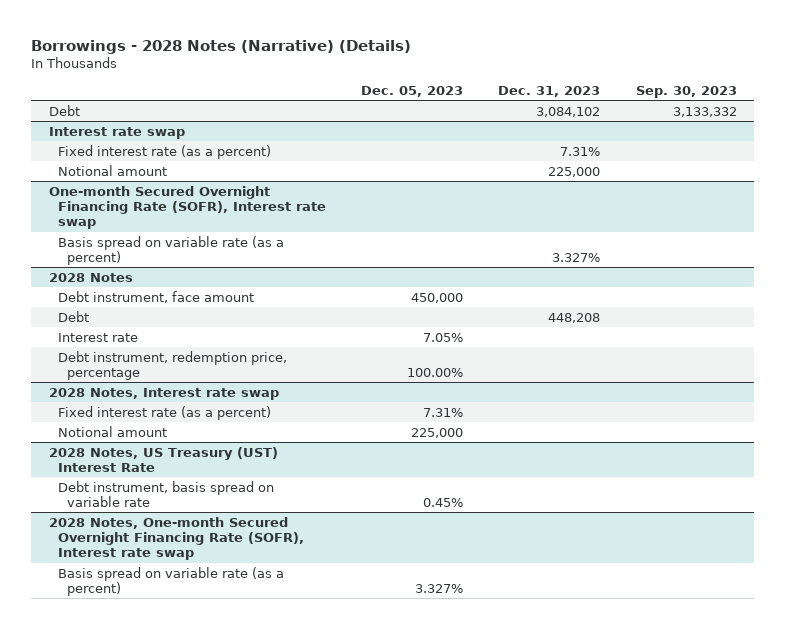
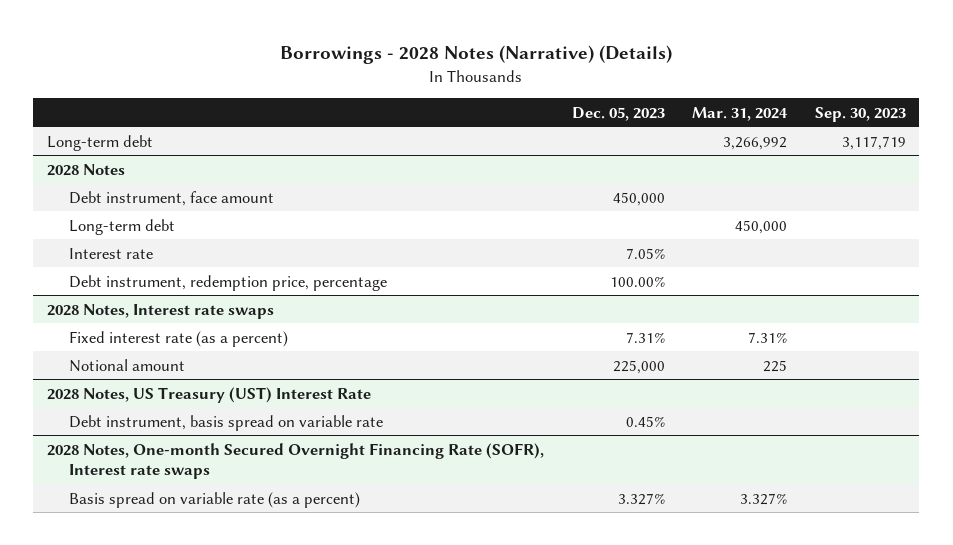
[498,85,601,97] Dec. 31, 2023 -> none
none -> [692,106,789,121] Mar. 31, 2024
[49,104,81,116] Debt -> none
[49,126,186,139] Interest rate swap -> none
[57,144,271,159] Fixed interest rate (as a percent) -> none
[57,164,167,176] Notional amount -> none
[49,185,326,230] One-month Secured Overnight Financing Rate (SOFR), Interest rate swap -> none
[57,235,284,265] Basis spread on variable rate (as a percent) -> none
none -> [47,134,154,151] Long-term debt
[57,310,89,322] Debt -> none
none -> [69,218,176,235] Long-term debt
[49,387,280,400] 2028 Notes, Interest rate swap -> [47,303,275,319] 2028 Notes, Interest rate swaps
[49,516,304,561] 2028 Notes, One-month Secured Overnight Financing Rate (SOFR), Interest rate swap -> [47,442,545,480] 2028 Notes, One-month Secured Overnight Financing Rate (SOFR), Interest rate swaps

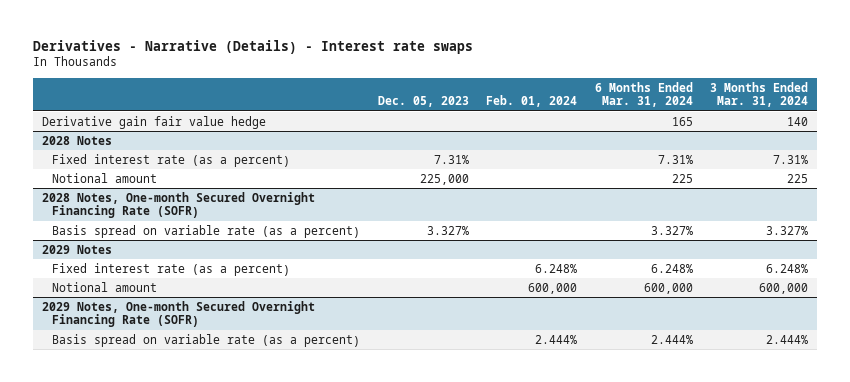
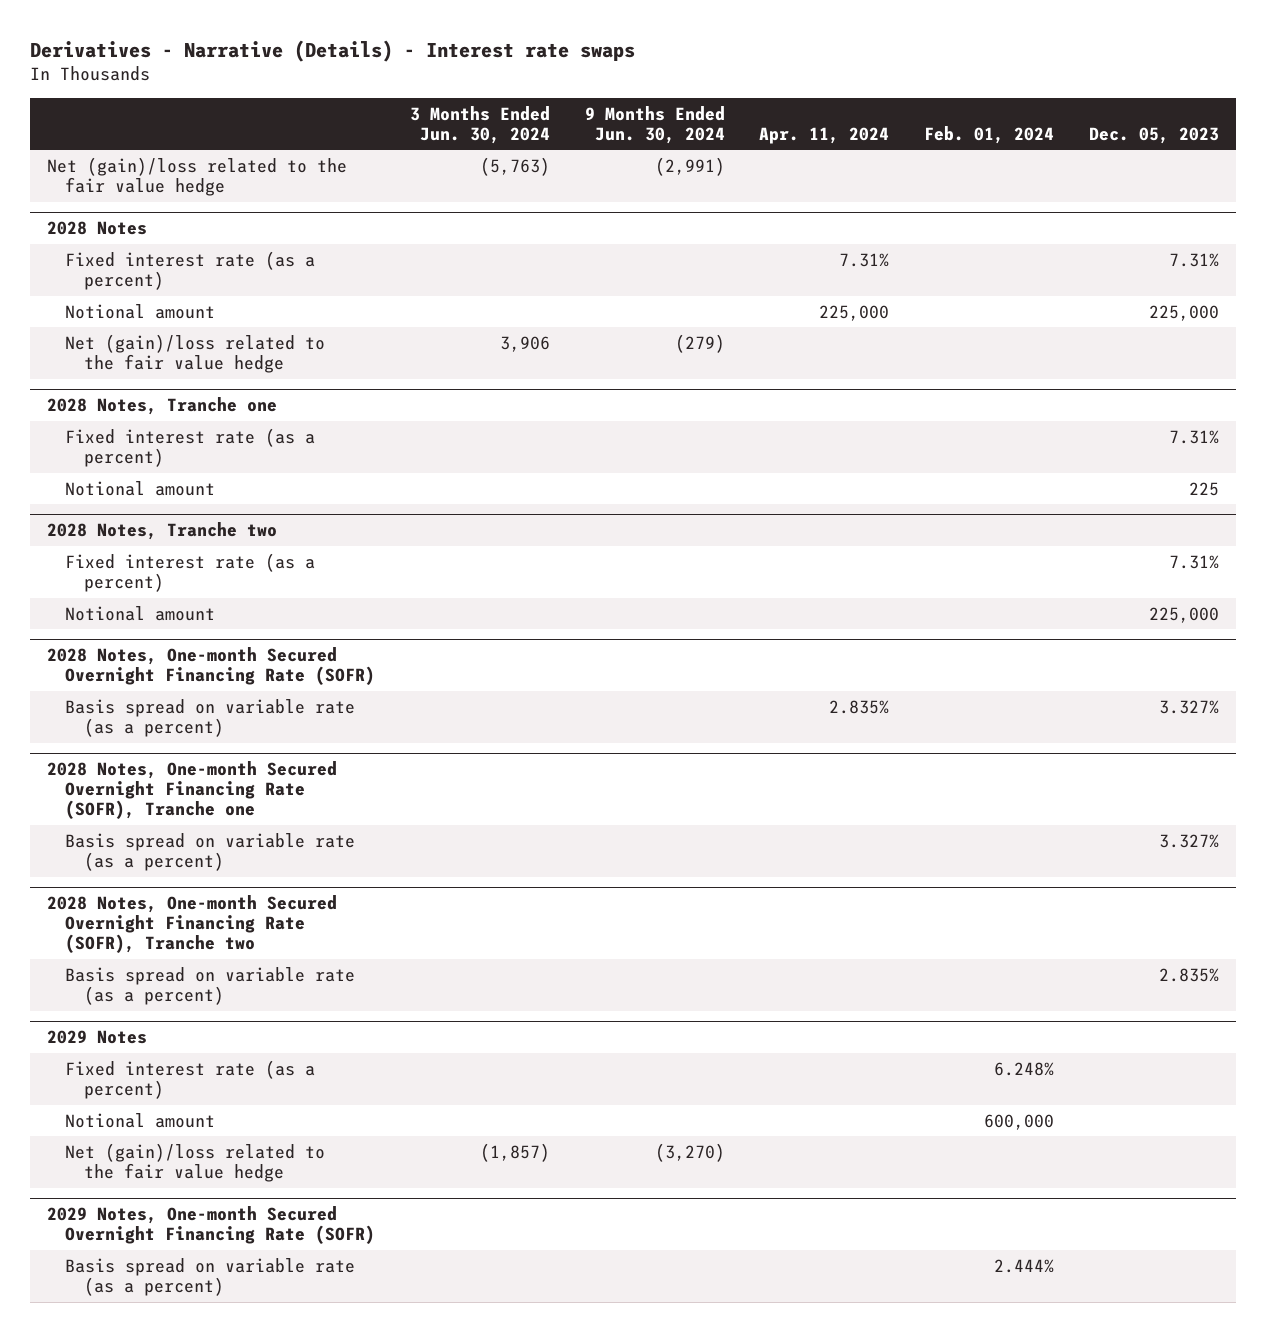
[594,81,693,108] 6 Months Ended Mar. 31, 2024 -> none
[710,81,809,108] 3 Months Ended Mar. 31, 2024 -> none
none -> [410,105,551,144] 3 Months Ended Jun. 30, 2024
none -> [584,105,725,144] 9 Months Ended Jun. 30, 2024
none -> [759,126,890,144] Apr. 11, 2024
[41,115,266,129] Derivative gain fair value hedge -> [47,156,348,196] Net (gain)/loss related to the fair value hedge
none -> [65,333,326,373] Net (gain)/loss related to the fair value hedge
none -> [47,396,278,415] 2028 Notes, Tranche one
none -> [65,427,316,467] Fixed interest rate (as a percent)
none -> [65,480,216,496] Notional amount
none -> [47,521,278,540] 2028 Notes, Tranche two
none -> [65,552,316,592] Fixed interest rate (as a percent)
none -> [65,605,216,621] Notional amount
none -> [47,760,338,820] 2028 Notes, One-month Secured Overnight Financing Rate (SOFR), Tranche one
none -> [65,832,356,871] Basis spread on variable rate (as a percent)
none -> [47,894,338,954] 2028 Notes, One-month Secured Overnight Financing Rate (SOFR), Tranche two
none -> [65,966,356,1005] Basis spread on variable rate (as a percent)
none -> [65,1142,326,1182] Net (gain)/loss related to the fair value hedge

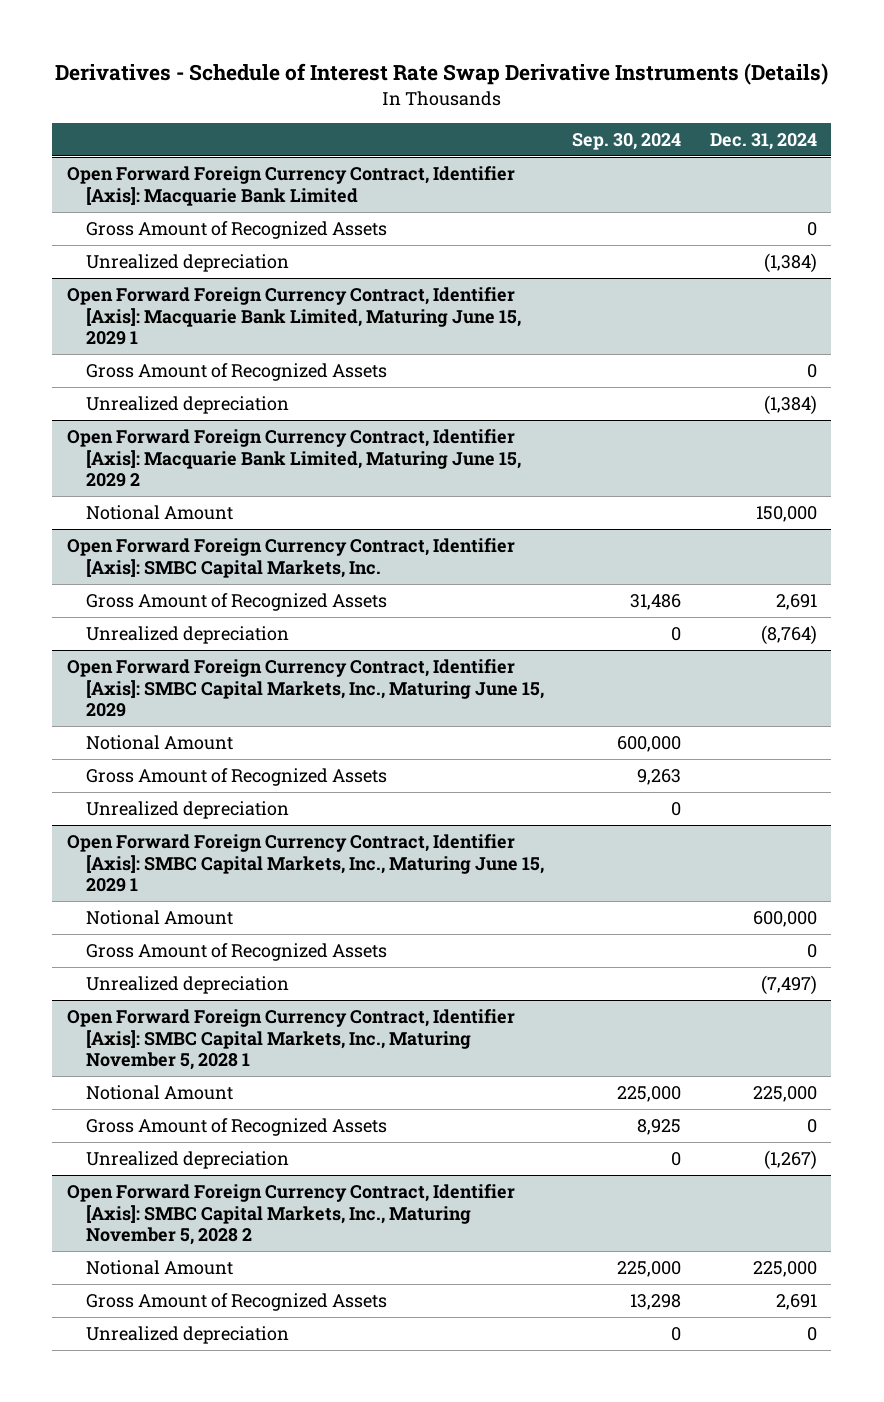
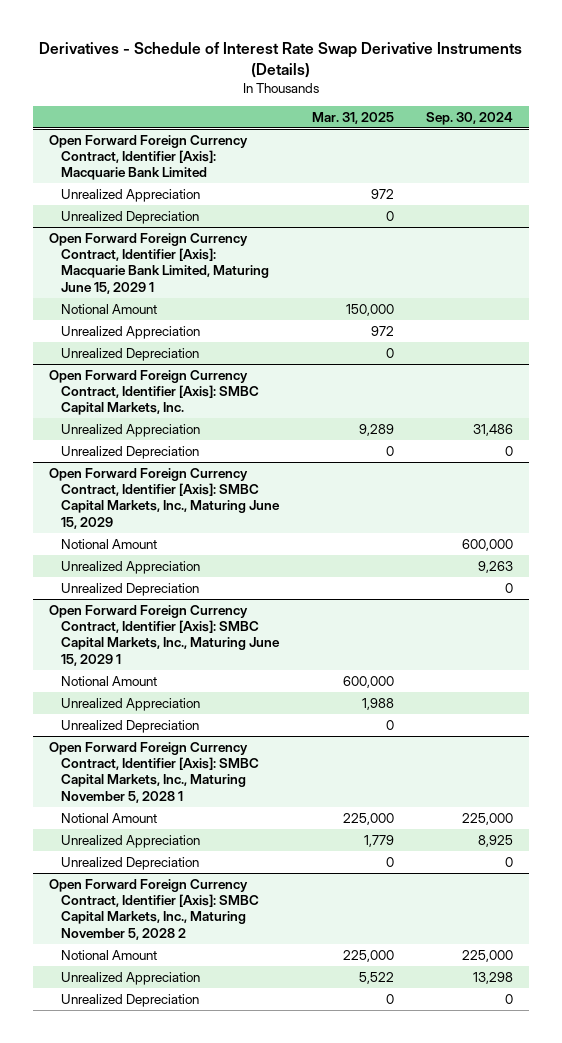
[710,132,818,150] Dec. 31, 2024 -> none
none -> [311,111,394,124] Mar. 31, 2025
[85,221,387,240] Gross Amount of Recognized Assets -> [61,188,201,202] Unrealized Appreciation
[85,254,289,273] Unrealized depreciation -> [61,210,200,224] Unrealized Depreciation
[66,429,521,488] Open Forward Foreign Currency Contract, Identifier [Axis]: Macquarie Bank Limited, Maturing June 15, 2029 2 -> none
[85,505,233,521] Notional Amount -> none
none -> [61,303,158,314] Notional Amount
[85,363,387,382] Gross Amount of Recognized Assets -> [61,325,201,339] Unrealized Appreciation
[85,396,289,415] Unrealized depreciation -> [61,347,200,361] Unrealized Depreciation
[85,593,387,612] Gross Amount of Recognized Assets -> [61,423,201,437] Unrealized Appreciation
[85,626,289,645] Unrealized depreciation -> [61,445,200,459] Unrealized Depreciation
[85,768,387,787] Gross Amount of Recognized Assets -> [61,560,201,574] Unrealized Appreciation
[85,801,289,820] Unrealized depreciation -> [61,582,200,596] Unrealized Depreciation
[85,943,387,962] Gross Amount of Recognized Assets -> [61,697,201,711] Unrealized Appreciation
[85,976,289,995] Unrealized depreciation -> [61,719,200,733] Unrealized Depreciation
[85,1118,387,1137] Gross Amount of Recognized Assets -> [61,834,201,848] Unrealized Appreciation
[85,1151,289,1170] Unrealized depreciation -> [61,856,200,870] Unrealized Depreciation
[85,1293,387,1312] Gross Amount of Recognized Assets -> [61,971,201,985] Unrealized Appreciation
[85,1326,289,1345] Unrealized depreciation -> [61,993,200,1007] Unrealized Depreciation

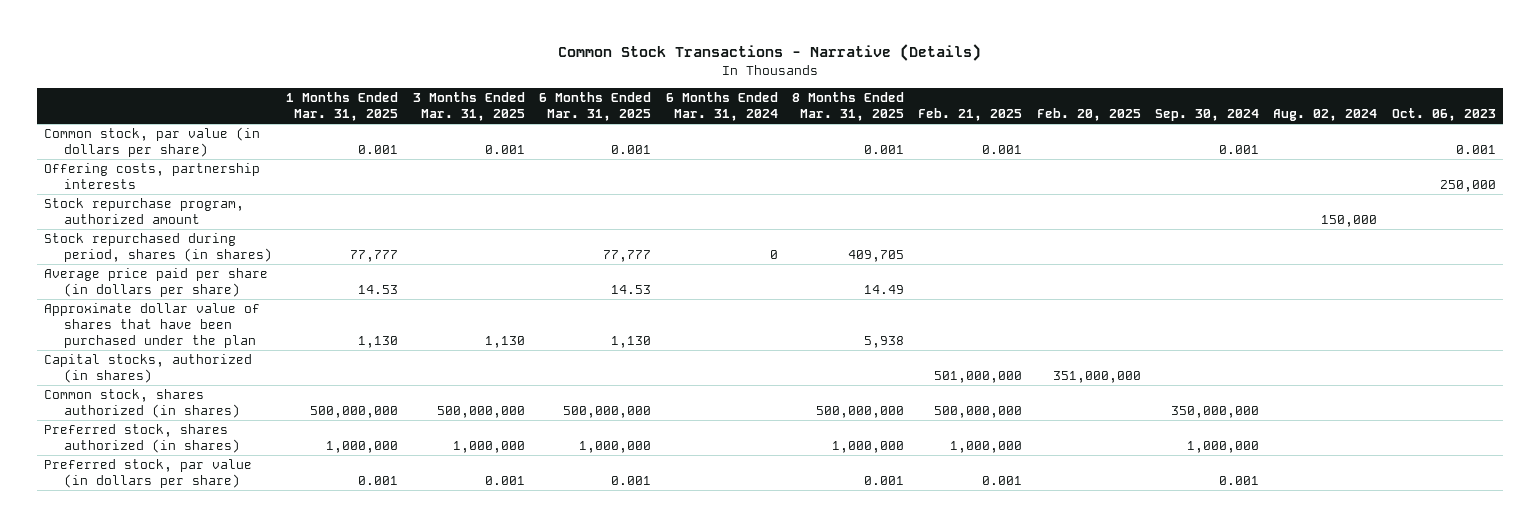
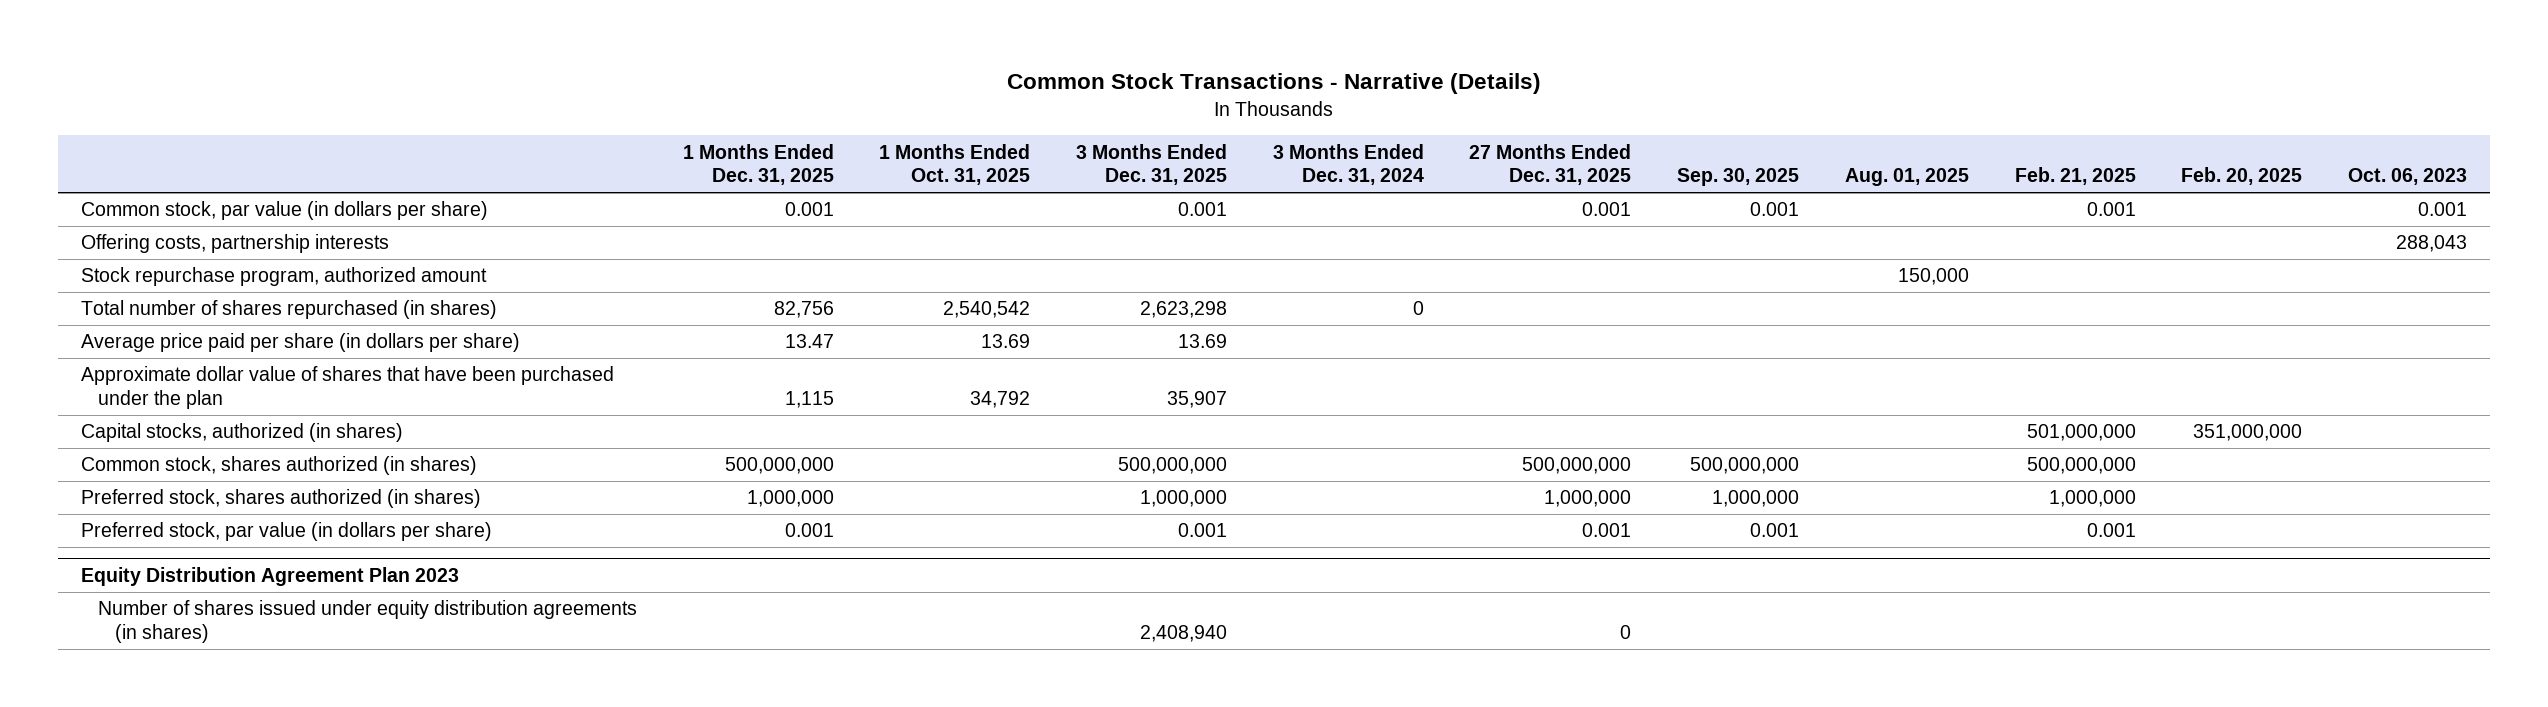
[286,92,399,122] 1 Months Ended Mar. 31, 2025 -> none
[412,92,525,122] 3 Months Ended Mar. 31, 2025 -> none
[539,92,652,122] 6 Months Ended Mar. 31, 2025 -> none
[665,92,778,122] 6 Months Ended Mar. 31, 2024 -> none
[791,92,904,122] 8 Months Ended Mar. 31, 2025 -> none
[1154,109,1259,122] Sep. 30, 2024 -> none
[1273,109,1378,122] Aug. 02, 2024 -> none
none -> [682,143,834,186] 1 Months Ended Dec. 31, 2025
none -> [879,143,1031,186] 1 Months Ended Oct. 31, 2025
none -> [1076,143,1228,186] 3 Months Ended Dec. 31, 2025
none -> [1272,143,1424,186] 3 Months Ended Dec. 31, 2024
none -> [1469,143,1632,186] 27 Months Ended Dec. 31, 2025
none -> [1677,168,1800,187] Sep. 30, 2025
none -> [1844,168,1969,187] Aug. 01, 2025
[1439,180,1496,193] 250,000 -> [2395,235,2467,253] 288,043
[44,233,273,263] Stock repurchased during period, shares (in shares) -> [81,300,498,320] Total number of shares repurchased (in shares)
none -> [81,567,460,587] Equity Distribution Agreement Plan 2023
none -> [97,600,637,644] Number of shares issued under equity distribution agreements (in shares)

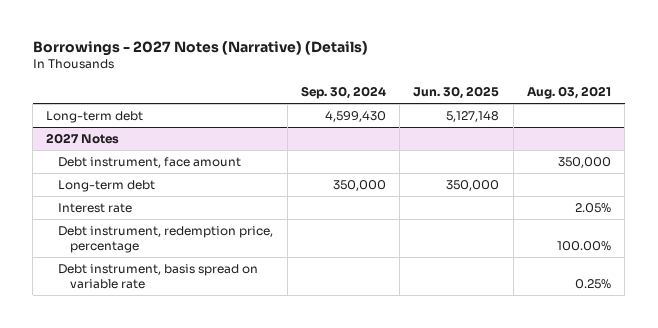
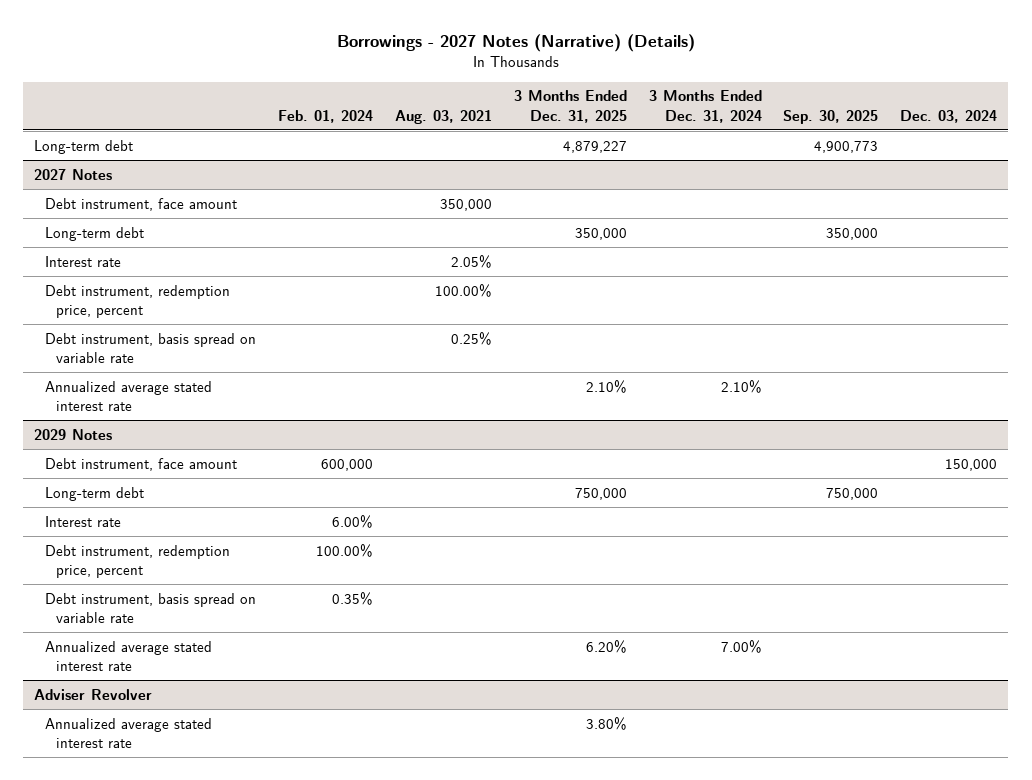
[300,86,386,100] Sep. 30, 2024 -> none
[413,86,500,100] Jun. 30, 2025 -> none
none -> [277,109,373,123] Feb. 01, 2024
none -> [513,90,627,123] 3 Months Ended Dec. 31, 2025
none -> [648,90,762,123] 3 Months Ended Dec. 31, 2024
none -> [783,109,879,124] Sep. 30, 2025
none -> [900,109,998,123] Dec. 03, 2024
[58,225,274,254] Debt instrument, redemption price, percentage -> [45,284,231,318] Debt instrument, redemption price, percent
none -> [45,380,213,411] Annualized average stated interest rate
none -> [34,428,113,440] 2029 Notes
none -> [45,457,238,471] Debt instrument, face amount
none -> [45,486,145,501] Long-term debt
none -> [45,515,122,527] Interest rate
none -> [45,544,231,578] Debt instrument, redemption price, percent
none -> [45,592,257,623] Debt instrument, basis spread on variable rate
none -> [45,640,213,671] Annualized average stated interest rate
none -> [34,688,153,700] Adviser Revolver
none -> [45,717,213,748] Annualized average stated interest rate

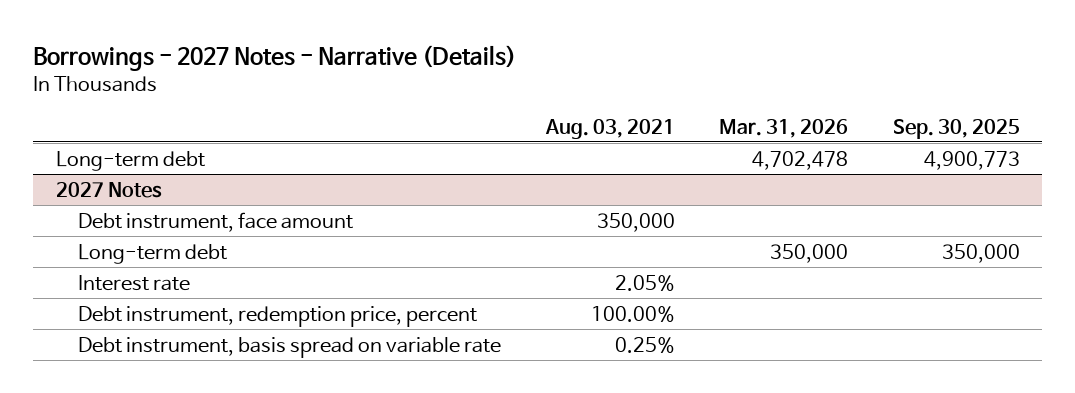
[336,33,695,52] Borrowings - 2027 Notes (Narrative) (Details) -> [33,45,517,72] Borrowings - 2027 Notes - Narrative (Details)
[277,109,373,123] Feb. 01, 2024 -> none
[513,90,627,123] 3 Months Ended Dec. 31, 2025 -> none
[648,90,762,123] 3 Months Ended Dec. 31, 2024 -> none
[900,109,998,123] Dec. 03, 2024 -> none
none -> [719,118,849,138] Mar. 31, 2026
[45,380,213,411] Annualized average stated interest rate -> none
[34,428,113,440] 2029 Notes -> none
[45,457,238,471] Debt instrument, face amount -> none
[45,486,145,501] Long-term debt -> none
[45,515,122,527] Interest rate -> none
[45,544,231,578] Debt instrument, redemption price, percent -> none
[45,592,257,623] Debt instrument, basis spread on variable rate -> none
[45,640,213,671] Annualized average stated interest rate -> none
[34,688,153,700] Adviser Revolver -> none
[45,717,213,748] Annualized average stated interest rate -> none

